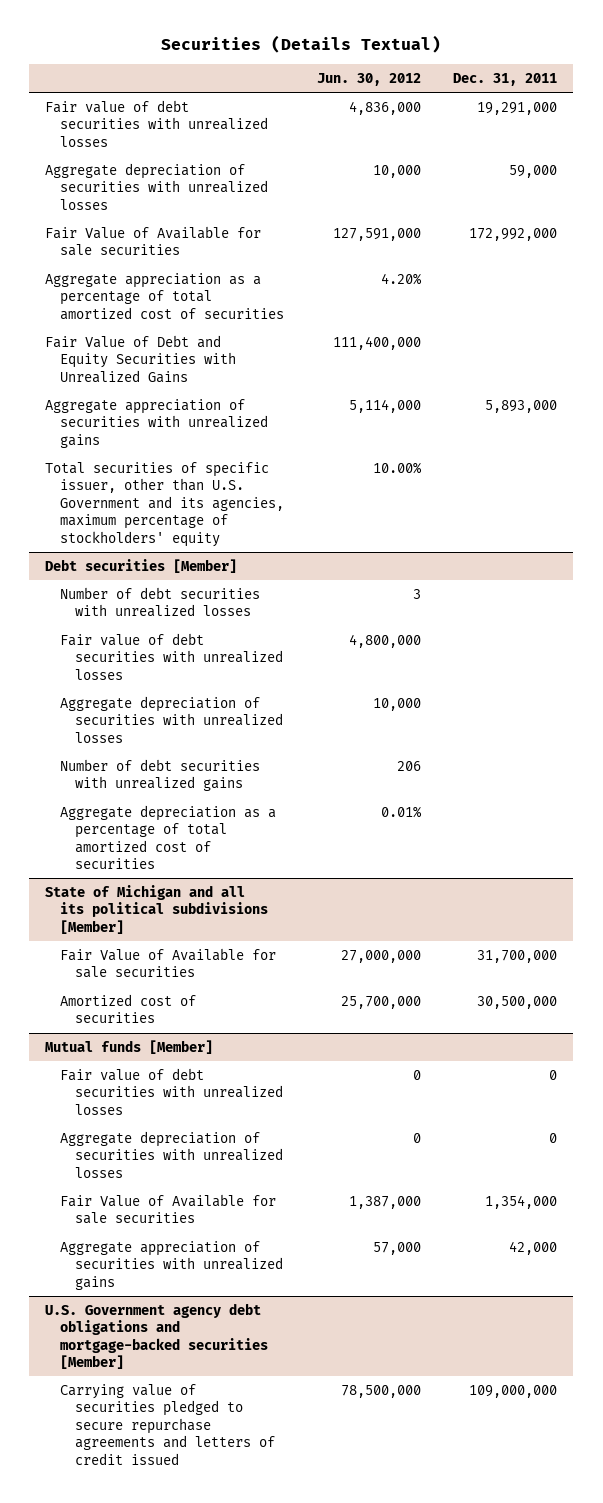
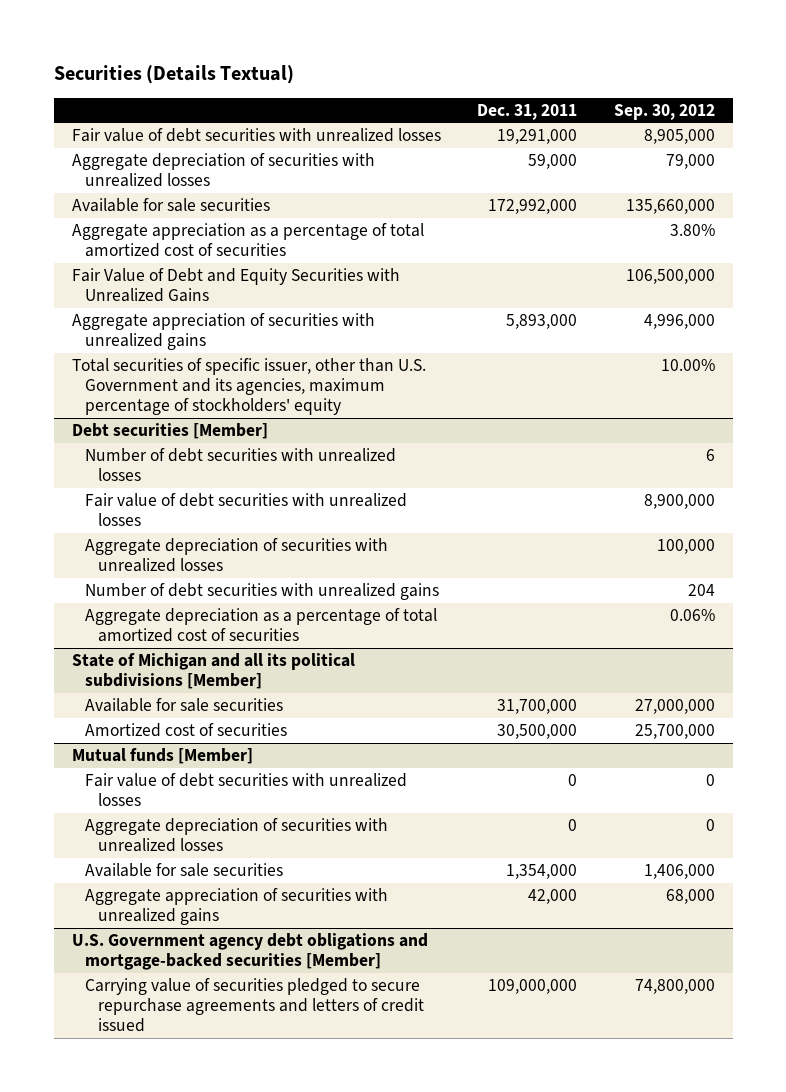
[316,73,421,87] Jun. 30, 2012 -> none
none -> [613,103,715,120] Sep. 30, 2012
[45,225,262,257] Fair Value of Available for sale securities -> [71,198,270,213] Available for sale securities
[59,947,276,979] Fair Value of Available for sale securities -> [84,698,283,713] Available for sale securities
[59,1193,276,1225] Fair Value of Available for sale securities -> [84,863,283,878] Available for sale securities

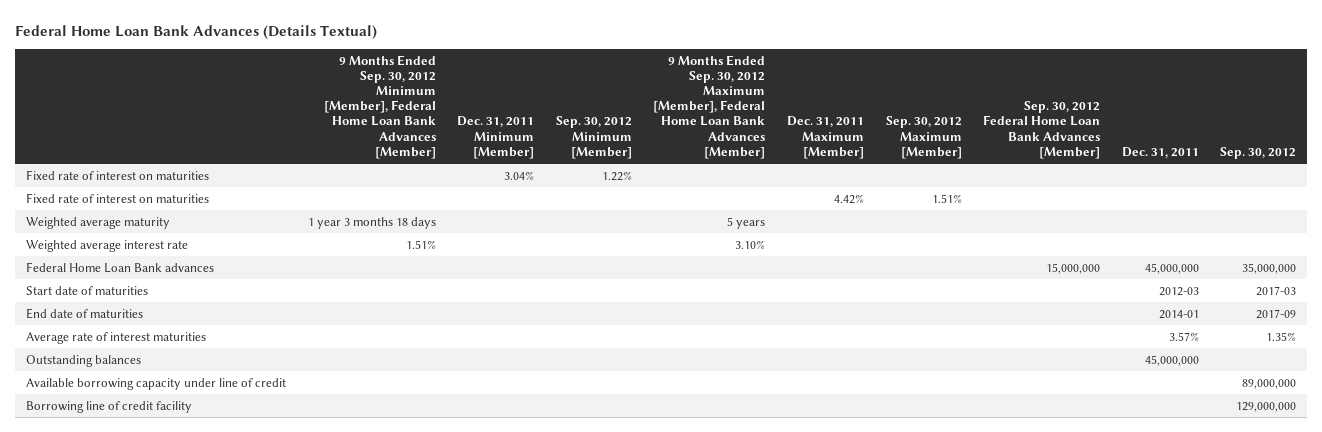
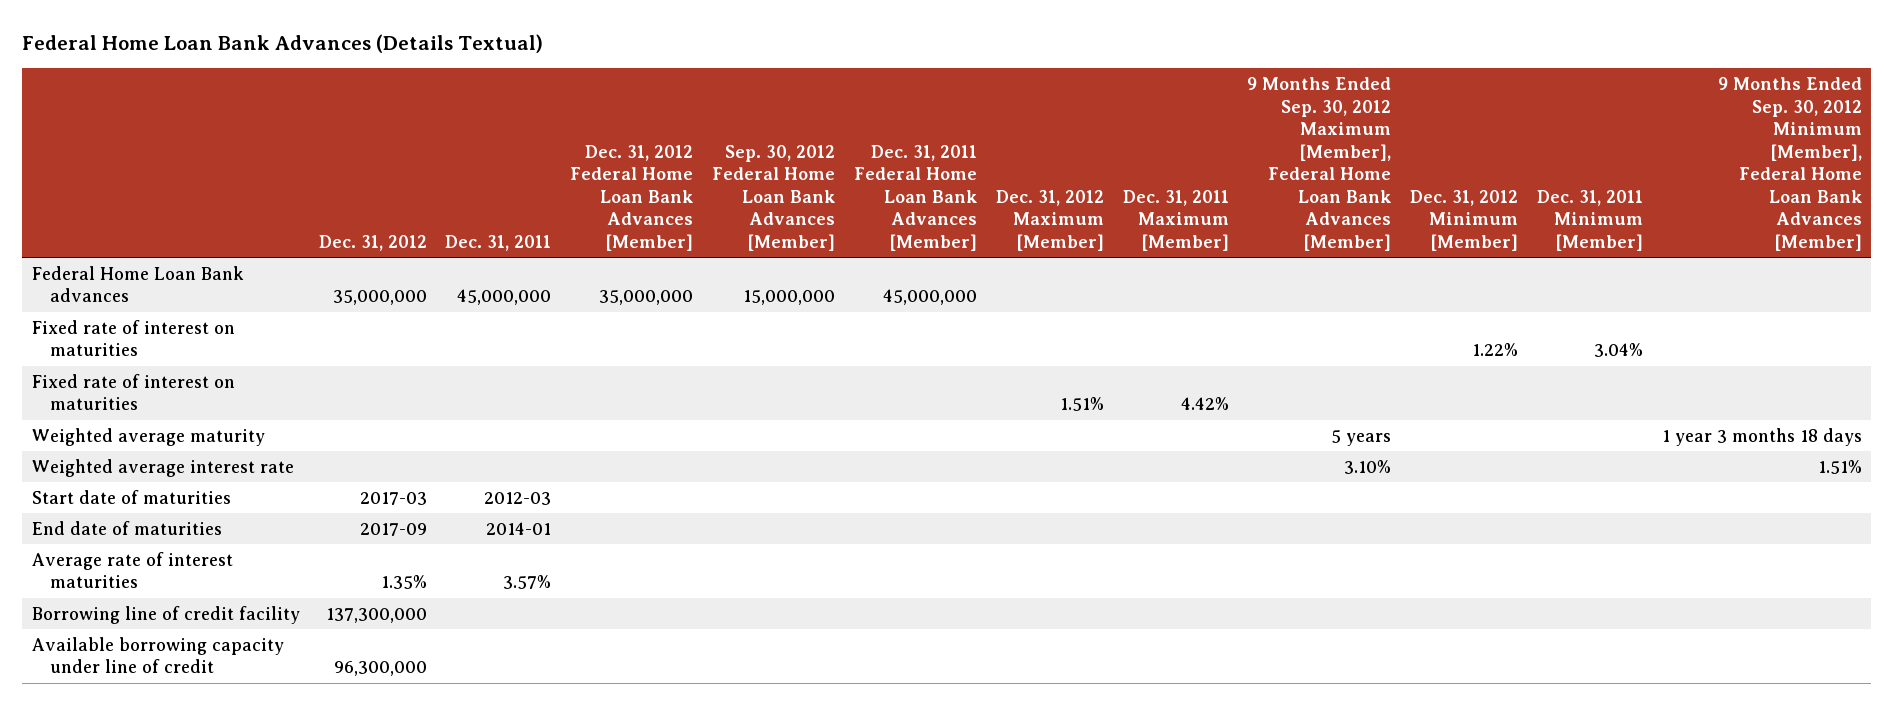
[555,116,632,159] Sep. 30, 2012 Minimum [Member] -> none
[885,116,962,159] Sep. 30, 2012 Maximum [Member] -> none
[1220,146,1297,159] Sep. 30, 2012 -> none
none -> [318,234,427,251] Dec. 31, 2012
none -> [570,144,694,251] Dec. 31, 2012 Federal Home Loan Bank Advances [Member]
none -> [853,144,977,251] Dec. 31, 2011 Federal Home Loan Bank Advances [Member]
none -> [995,189,1104,251] Dec. 31, 2012 Maximum [Member]
none -> [1410,189,1519,251] Dec. 31, 2012 Minimum [Member]
[26,261,215,273] Federal Home Loan Bank advances -> [31,265,244,303] Federal Home Loan Bank advances
[26,354,142,367] Outstanding balances -> none
[26,377,287,390] Available borrowing capacity under line of credit -> [31,636,284,674] Available borrowing capacity under line of credit

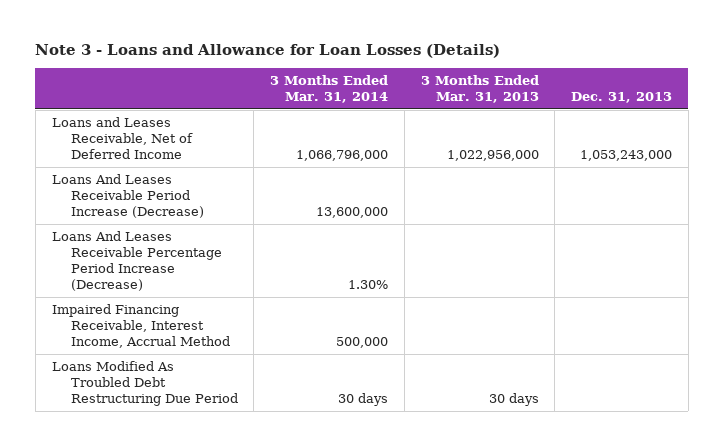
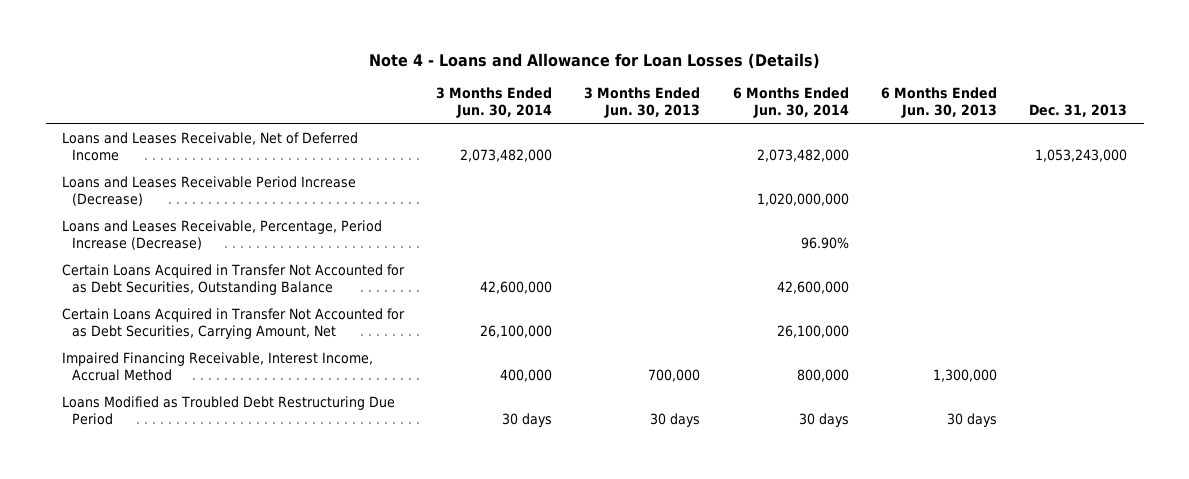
[35,43,501,58] Note 3 - Loans and Allowance for Loan Losses (Details) -> [368,53,820,70] Note 4 - Loans and Allowance for Loan Losses (Details)
[270,74,389,103] 3 Months Ended Mar. 31, 2014 -> none
[420,74,539,103] 3 Months Ended Mar. 31, 2013 -> none
none -> [436,87,553,119] 3 Months Ended Jun. 30, 2014
none -> [584,87,701,119] 3 Months Ended Jun. 30, 2013
none -> [732,87,849,119] 6 Months Ended Jun. 30, 2014
none -> [881,87,998,119] 6 Months Ended Jun. 30, 2013
[51,174,204,218] Loans And Leases Receivable Period Increase (Decrease) -> [61,176,356,207] Loans and Leases Receivable Period Increase (Decrease)
[51,231,222,291] Loans And Leases Receivable Percentage Period Increase (Decrease) -> [61,220,382,251] Loans and Leases Receivable, Percentage, Period Increase (Decrease)
none -> [61,264,405,296] Certain Loans Acquired in Transfer Not Accounted for as Debt Securities, Outstanding Balance
none -> [61,308,405,340] Certain Loans Acquired in Transfer Not Accounted for as Debt Securities, Carrying Amount, Net
[51,361,238,406] Loans Modified As Troubled Debt Restructuring Due Period -> [61,396,395,426] Loans Modified as Troubled Debt Restructuring Due Period

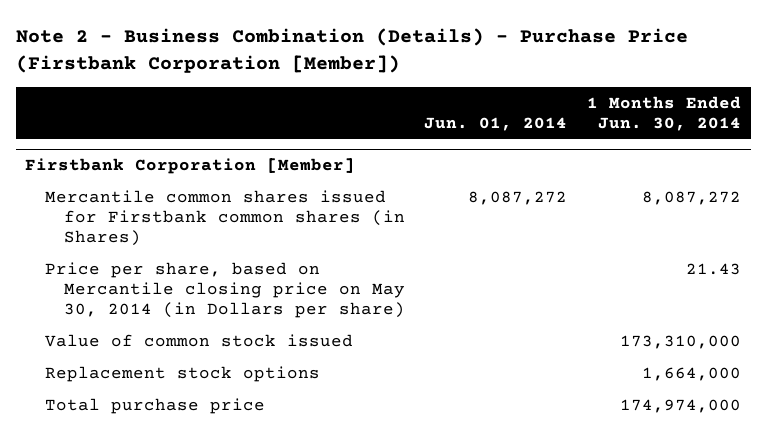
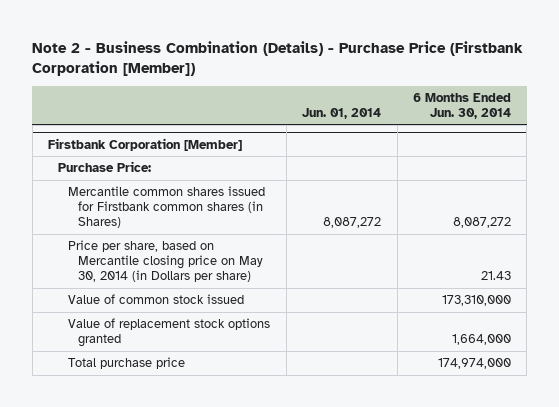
[586,95,741,131] 1 Months Ended Jun. 30, 2014 -> none
none -> [413,92,512,119] 6 Months Ended Jun. 30, 2014
none -> [58,161,152,173] Purchase Price:
[44,365,320,382] Replacement stock options -> [68,318,271,348] Value of replacement stock options granted

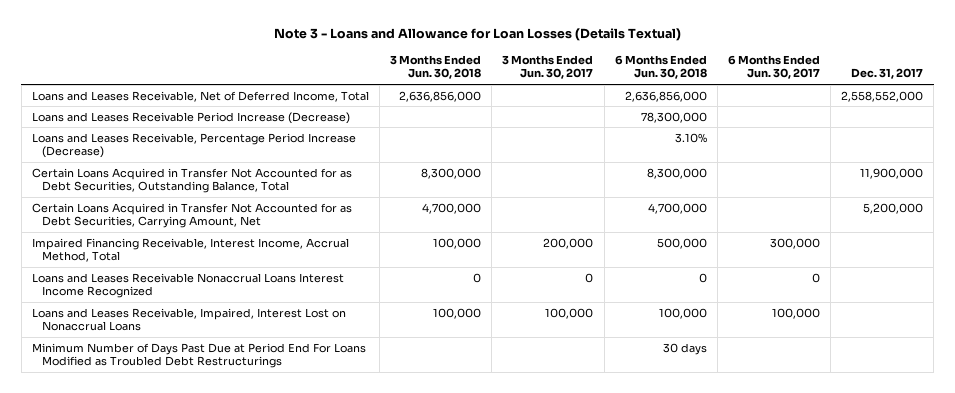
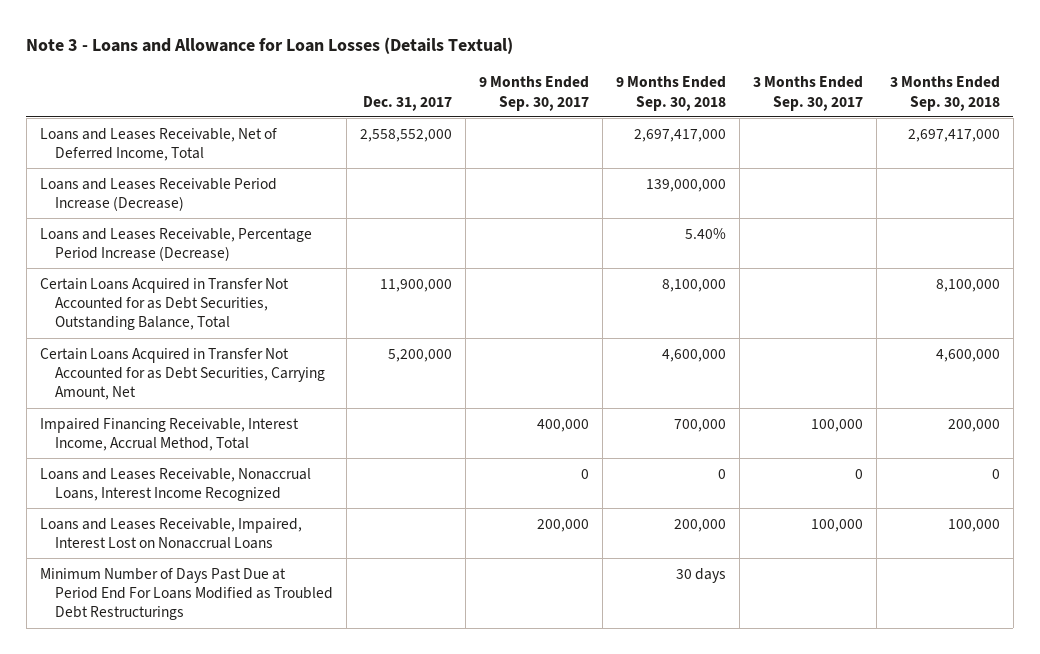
[390,55,482,80] 3 Months Ended Jun. 30, 2018 -> none
[502,55,594,80] 3 Months Ended Jun. 30, 2017 -> none
[614,55,707,80] 6 Months Ended Jun. 30, 2018 -> none
[727,55,820,80] 6 Months Ended Jun. 30, 2017 -> none
none -> [478,76,589,111] 9 Months Ended Sep. 30, 2017
none -> [615,76,726,111] 9 Months Ended Sep. 30, 2018
none -> [752,76,863,111] 3 Months Ended Sep. 30, 2017
none -> [889,76,1000,111] 3 Months Ended Sep. 30, 2018
[31,272,344,298] Loans and Leases Receivable Nonaccrual Loans Interest Income Recognized -> [39,467,311,502] Loans and Leases Receivable, Nonaccrual Loans, Interest Income Recognized

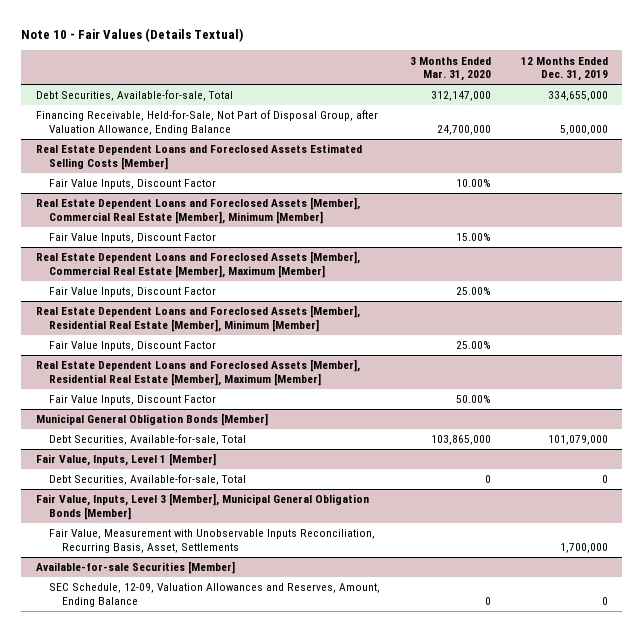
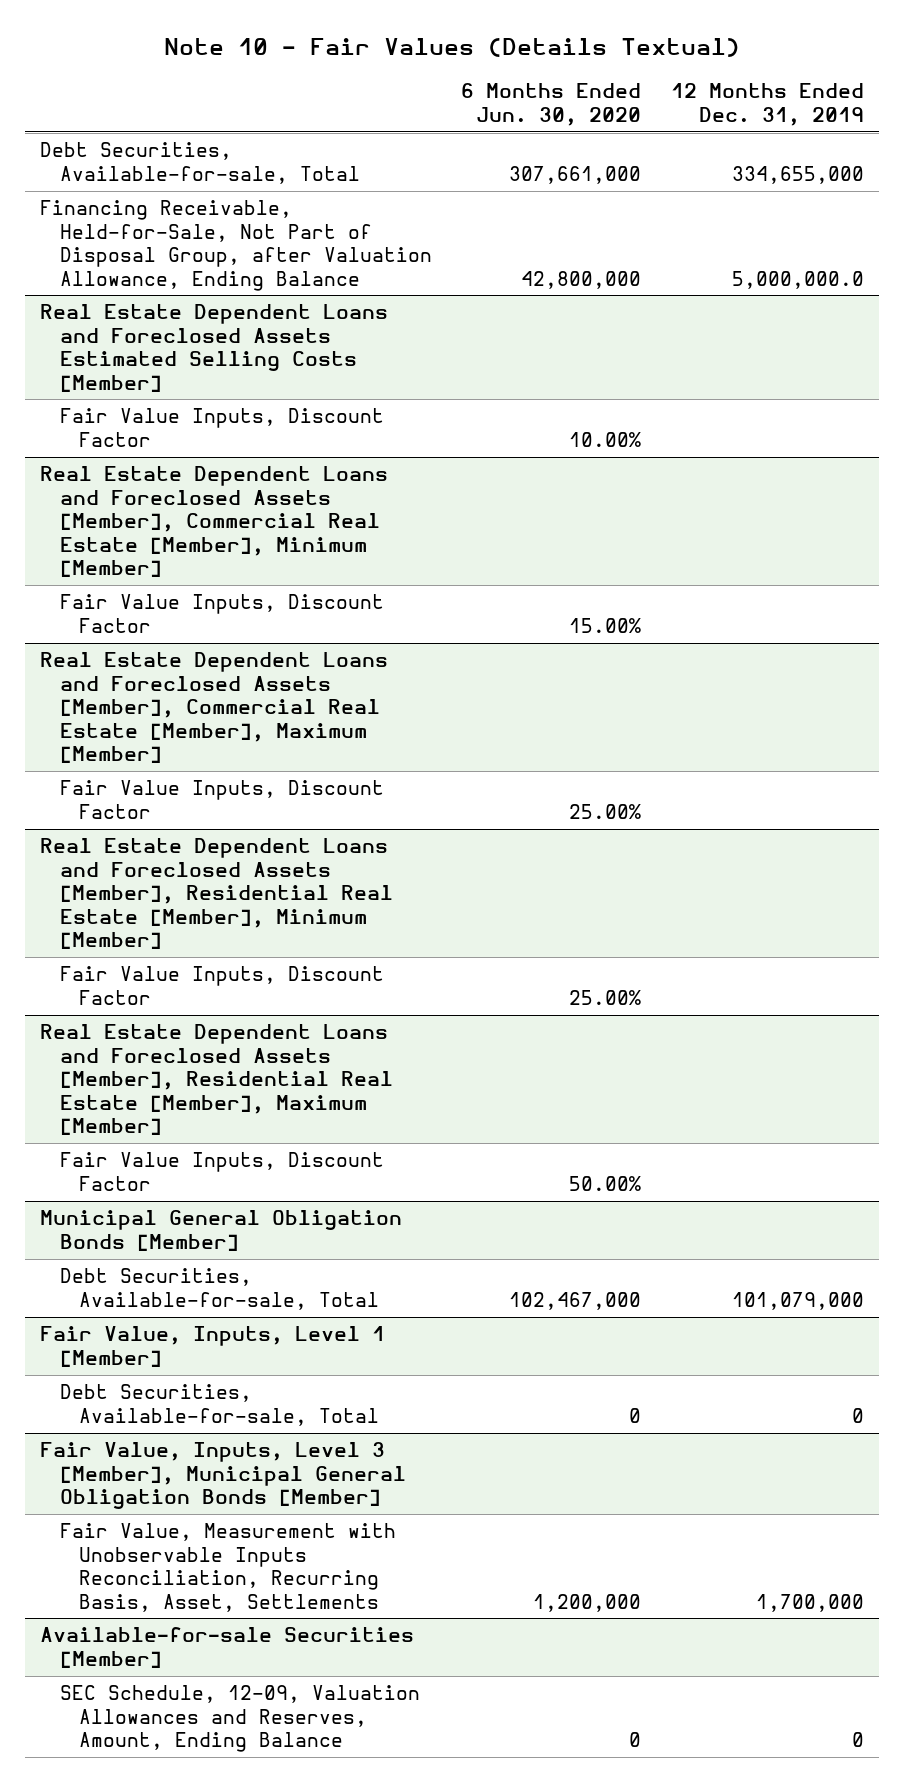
[409,56,491,82] 3 Months Ended Mar. 31, 2020 -> none
none -> [461,83,642,126] 6 Months Ended Jun. 30, 2020
[559,124,608,135] 5,000,000 -> [732,270,865,289] 5,000,000.0

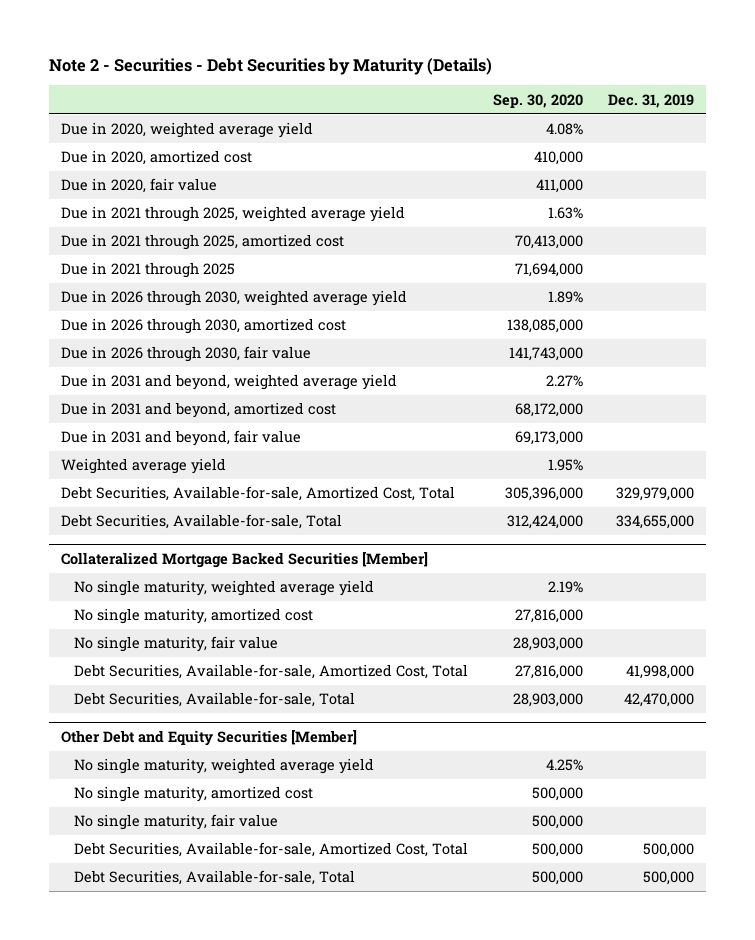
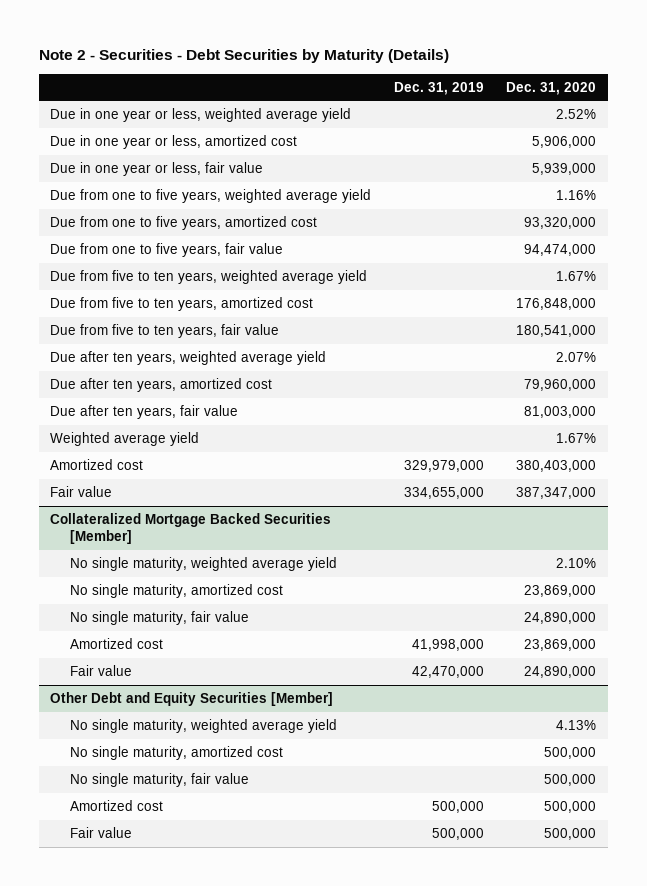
[493,93,584,108] Sep. 30, 2020 -> none
none -> [506,81,597,95] Dec. 31, 2020
[61,150,253,166] Due in 2020, amortized cost -> none
[61,178,218,194] Due in 2020, fair value -> none
[61,234,345,251] Due in 2021 through 2025, amortized cost -> none
[61,262,236,279] Due in 2021 through 2025 -> none
[61,122,314,139] Due in 2020, weighted average yield -> [50,107,352,122] Due in one year or less, weighted average yield
none -> [50,134,298,149] Due in one year or less, amortized cost
none -> [50,161,264,176] Due in one year or less, fair value
[61,206,406,223] Due in 2021 through 2025, weighted average yield -> [50,188,372,203] Due from one to five years, weighted average yield
none -> [50,215,318,230] Due from one to five years, amortized cost
none -> [50,242,284,257] Due from one to five years, fair value
[61,290,408,307] Due in 2026 through 2030, weighted average yield -> [50,269,368,284] Due from five to ten years, weighted average yield
[61,318,347,335] Due in 2026 through 2030, amortized cost -> [50,296,314,311] Due from five to ten years, amortized cost
[61,346,312,363] Due in 2026 through 2030, fair value -> [50,323,280,338] Due from five to ten years, fair value
[61,374,398,391] Due in 2031 and beyond, weighted average yield -> [50,350,327,365] Due after ten years, weighted average yield
[61,402,337,419] Due in 2031 and beyond, amortized cost -> [50,377,273,392] Due after ten years, amortized cost
[61,430,302,447] Due in 2031 and beyond, fair value -> [50,404,239,419] Due after ten years, fair value
[61,486,456,502] Debt Securities, Available-for-sale, Amortized Cost, Total -> [50,458,144,470] Amortized cost
[61,514,343,530] Debt Securities, Available-for-sale, Total -> [50,485,113,497] Fair value
[74,664,469,680] Debt Securities, Available-for-sale, Amortized Cost, Total -> [69,637,163,649] Amortized cost
[74,692,356,708] Debt Securities, Available-for-sale, Total -> [69,664,132,676] Fair value
[74,842,469,858] Debt Securities, Available-for-sale, Amortized Cost, Total -> [69,799,163,811] Amortized cost
[74,870,356,886] Debt Securities, Available-for-sale, Total -> [69,826,132,838] Fair value

